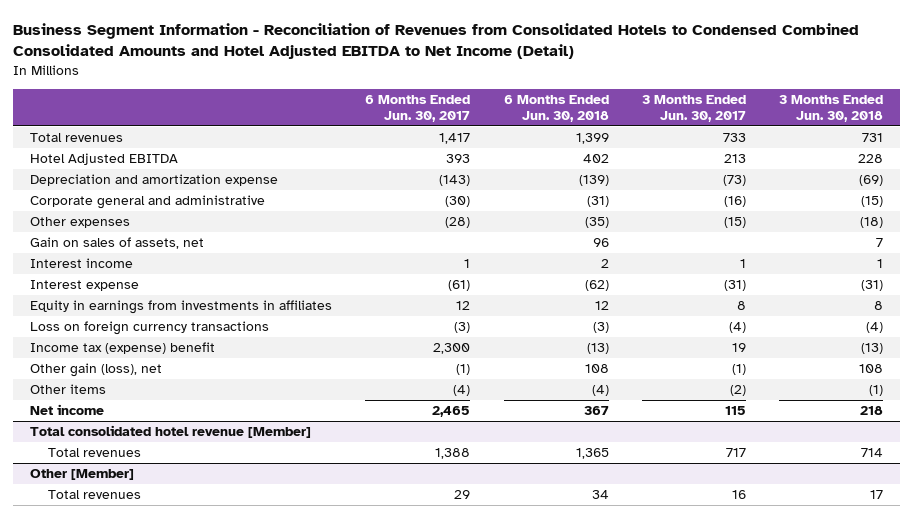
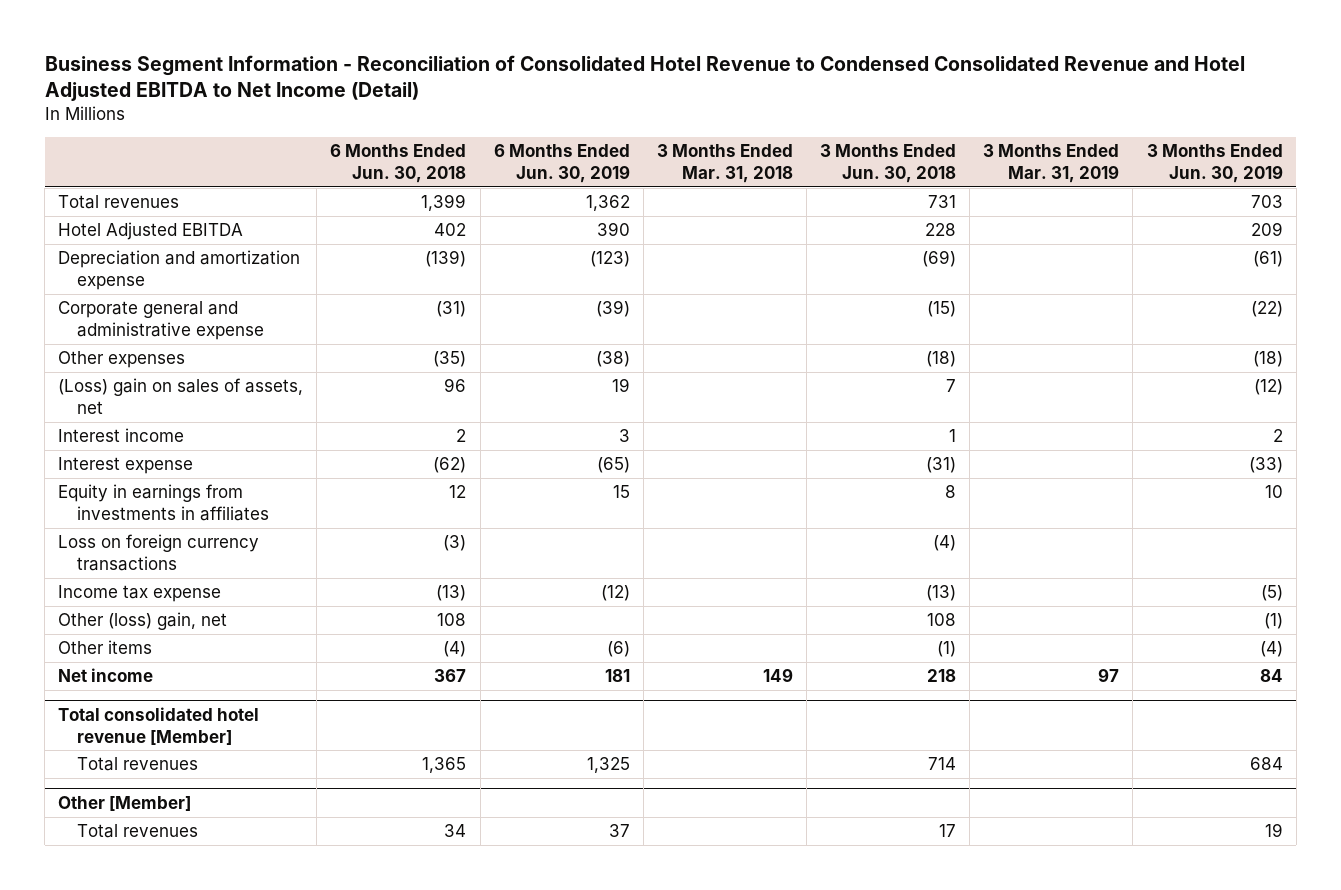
[13,22,860,60] Business Segment Information - Reconciliation of Revenues from Consolidated Hotels to Condensed Combined Consolidated Amounts and Hotel Adjusted EBITDA to Net Income (Detail) -> [44,54,1245,102] Business Segment Information - Reconciliation of Consolidated Hotel Revenue to Condensed Consolidated Revenue and Hotel Adjusted EBITDA to Net Income (Detail)
[365,95,471,123] 6 Months Ended Jun. 30, 2017 -> none
[642,95,747,123] 3 Months Ended Jun. 30, 2017 -> none
none -> [493,144,630,183] 6 Months Ended Jun. 30, 2019
none -> [656,144,793,183] 3 Months Ended Mar. 31, 2018
none -> [983,144,1120,183] 3 Months Ended Mar. 31, 2019
none -> [1146,144,1283,183] 3 Months Ended Jun. 30, 2019
[30,194,266,209] Corporate general and administrative -> [58,301,265,340] Corporate general and administrative expense
[30,236,205,249] Gain on sales of assets, net -> [58,378,304,414] (Loss) gain on sales of assets, net
[30,341,216,354] Income tax (expense) benefit -> [58,585,222,603] Income tax expense
[30,362,163,377] Other gain (loss), net -> [58,612,228,631] Other (loss) gain, net

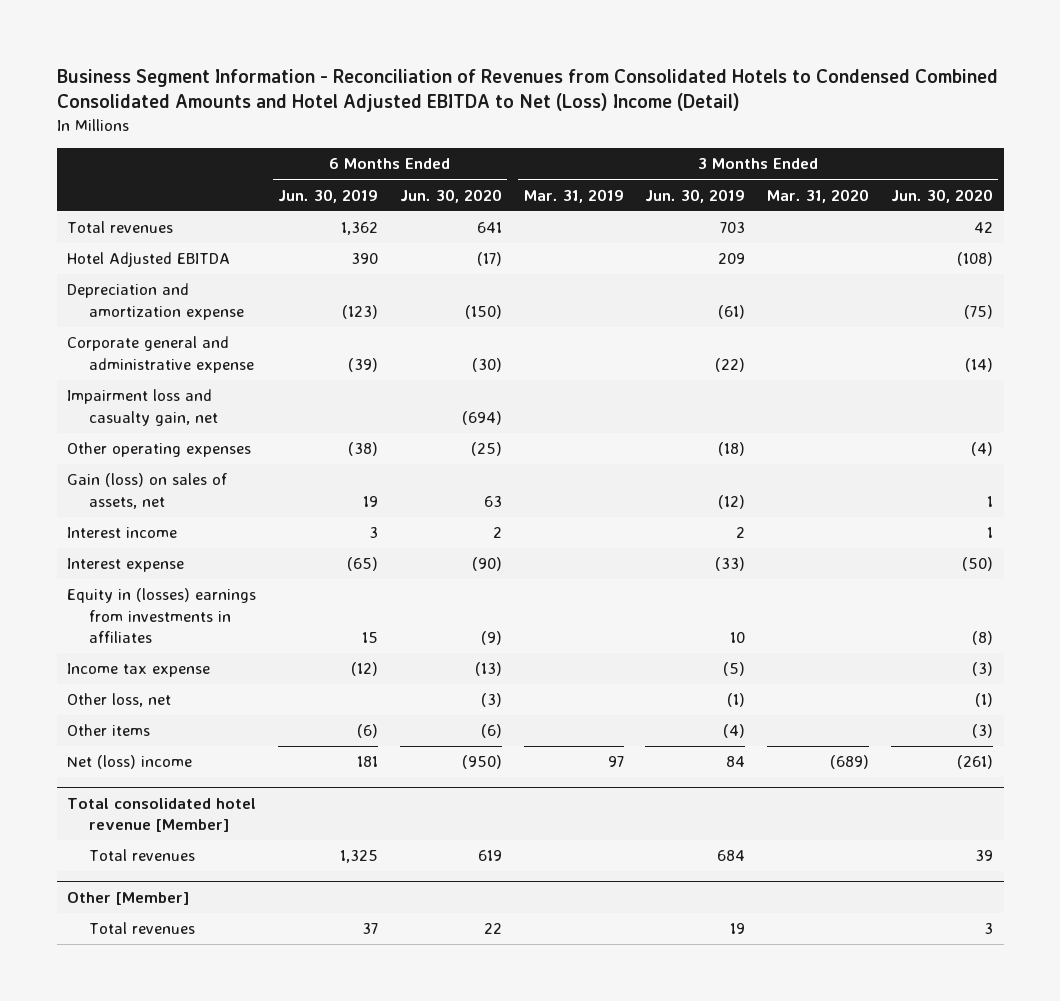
[44,54,1245,102] Business Segment Information - Reconciliation of Consolidated Hotel Revenue to Condensed Consolidated Revenue and Hotel Adjusted EBITDA to Net Income (Detail) -> [56,68,998,113] Business Segment Information - Reconciliation of Revenues from Consolidated Hotels to Condensed Combined Consolidated Amounts and Hotel Adjusted EBITDA to Net (Loss) Income (Detail)
[330,144,467,183] 6 Months Ended Jun. 30, 2018 -> none
[656,144,793,183] 3 Months Ended Mar. 31, 2018 -> none
[820,144,957,183] 3 Months Ended Jun. 30, 2018 -> none
none -> [399,188,502,203] Jun. 30, 2020
none -> [767,188,870,203] Mar. 31, 2020
none -> [890,188,993,203] Jun. 30, 2020
none -> [67,389,218,426] Impairment loss and casualty gain, net
[58,351,186,369] Other expenses -> [67,442,252,458] Other operating expenses
[58,378,304,414] (Loss) gain on sales of assets, net -> [67,473,228,509] Gain (loss) on sales of assets, net
[58,534,260,571] Loss on foreign currency transactions -> none
[58,484,270,521] Equity in earnings from investments in affiliates -> [67,588,257,643] Equity in (losses) earnings from investments in affiliates
[58,612,228,631] Other (loss) gain, net -> [67,693,172,708] Other loss, net
[58,668,154,683] Net income -> [67,755,193,770] Net (loss) income

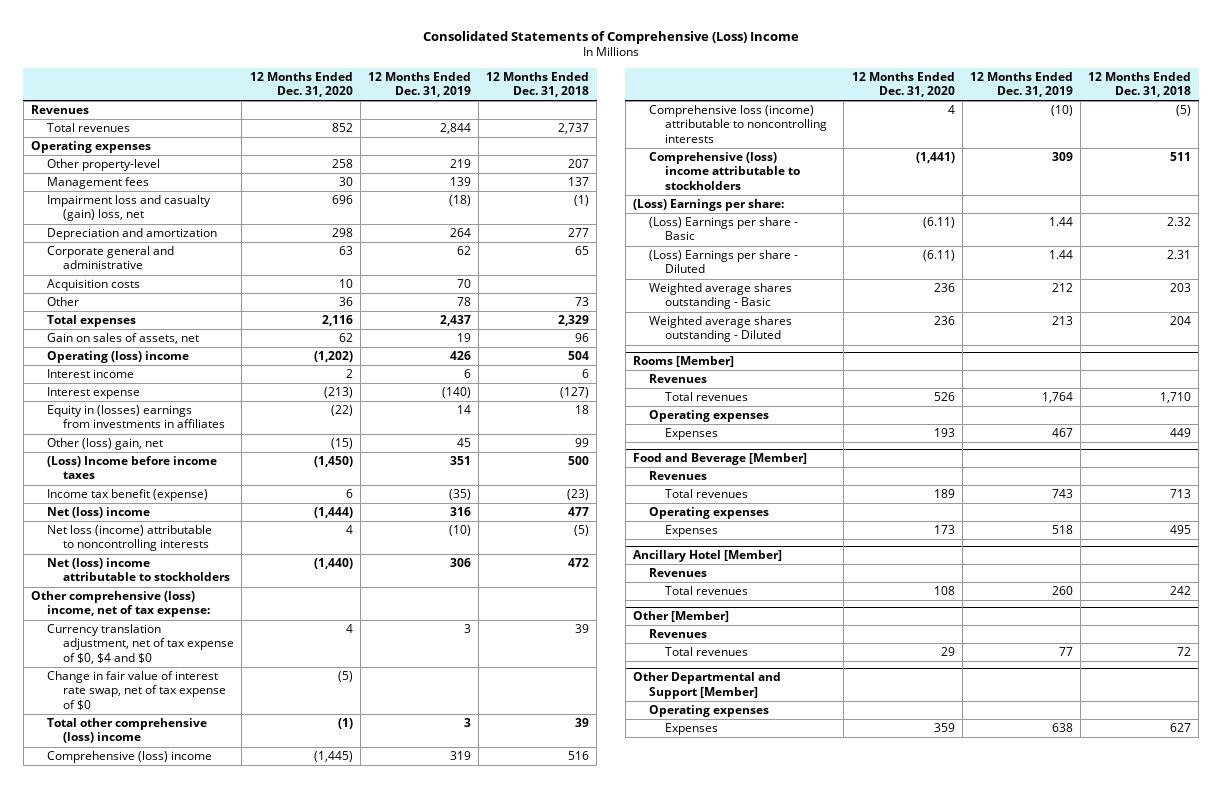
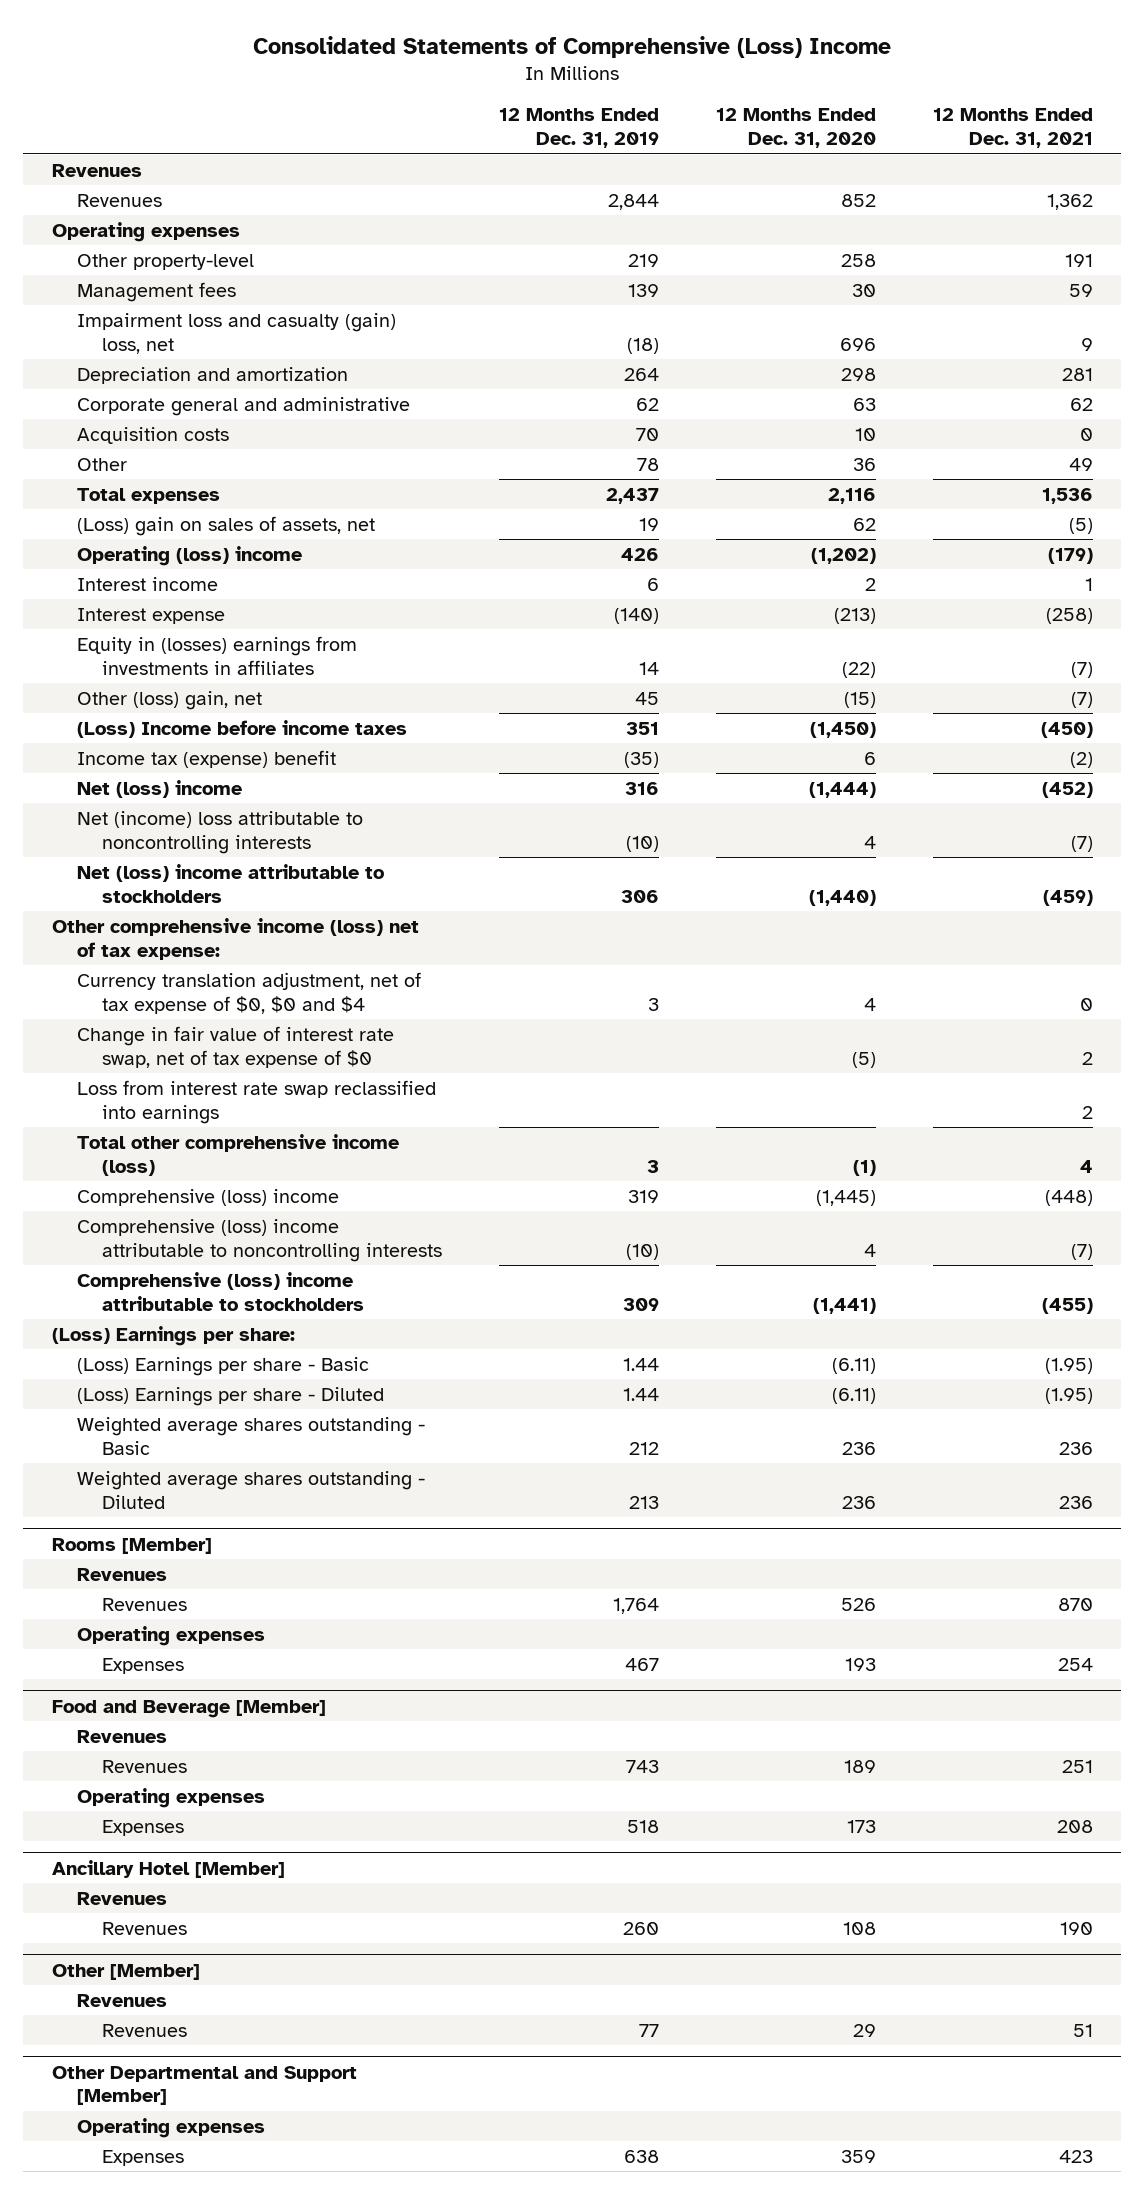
[486,72,590,98] 12 Months Ended Dec. 31, 2018 -> none
none -> [932,108,1093,149] 12 Months Ended Dec. 31, 2021
[47,123,131,133] Total revenues -> [76,193,162,207] Revenues
[47,333,200,345] Gain on sales of assets, net -> [76,515,375,536] (Loss) gain on sales of assets, net
[47,489,209,502] Income tax benefit (expense) -> [76,749,336,768] Income tax (expense) benefit
[47,525,213,552] Net loss (income) attributable to noncontrolling interests -> [76,810,363,854] Net (income) loss attributable to noncontrolling interests
[31,591,211,618] Other comprehensive (loss) income, net of tax expense: -> [51,917,419,960] Other comprehensive income (loss) net of tax expense:
[47,624,235,664] Currency translation adjustment, net of tax expense of $0, $4 and $0 -> [76,971,421,1014] Currency translation adjustment, net of tax expense of $0, $0 and $4
none -> [76,1079,436,1124] Loss from interest rate swap reclassified into earnings
[47,718,208,744] Total other comprehensive (loss) income -> [76,1133,399,1176] Total other comprehensive income (loss)
[649,105,828,143] Comprehensive loss (income) attributable to noncontrolling interests -> [76,1218,442,1262] Comprehensive (loss) income attributable to noncontrolling interests
[665,392,749,402] Total revenues -> [101,1597,187,1611] Revenues
[665,489,749,499] Total revenues -> [101,1759,187,1773] Revenues
[665,586,749,596] Total revenues -> [101,1921,187,1935] Revenues
[665,647,749,657] Total revenues -> [101,2023,187,2037] Revenues

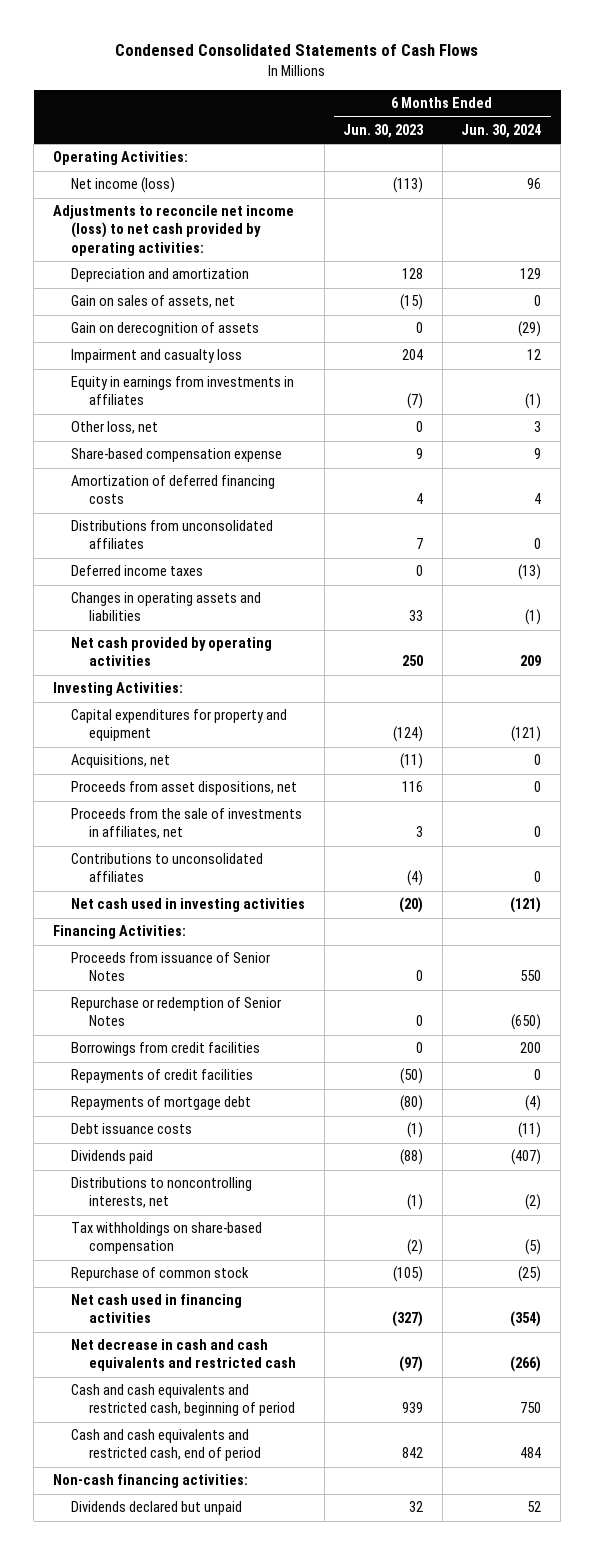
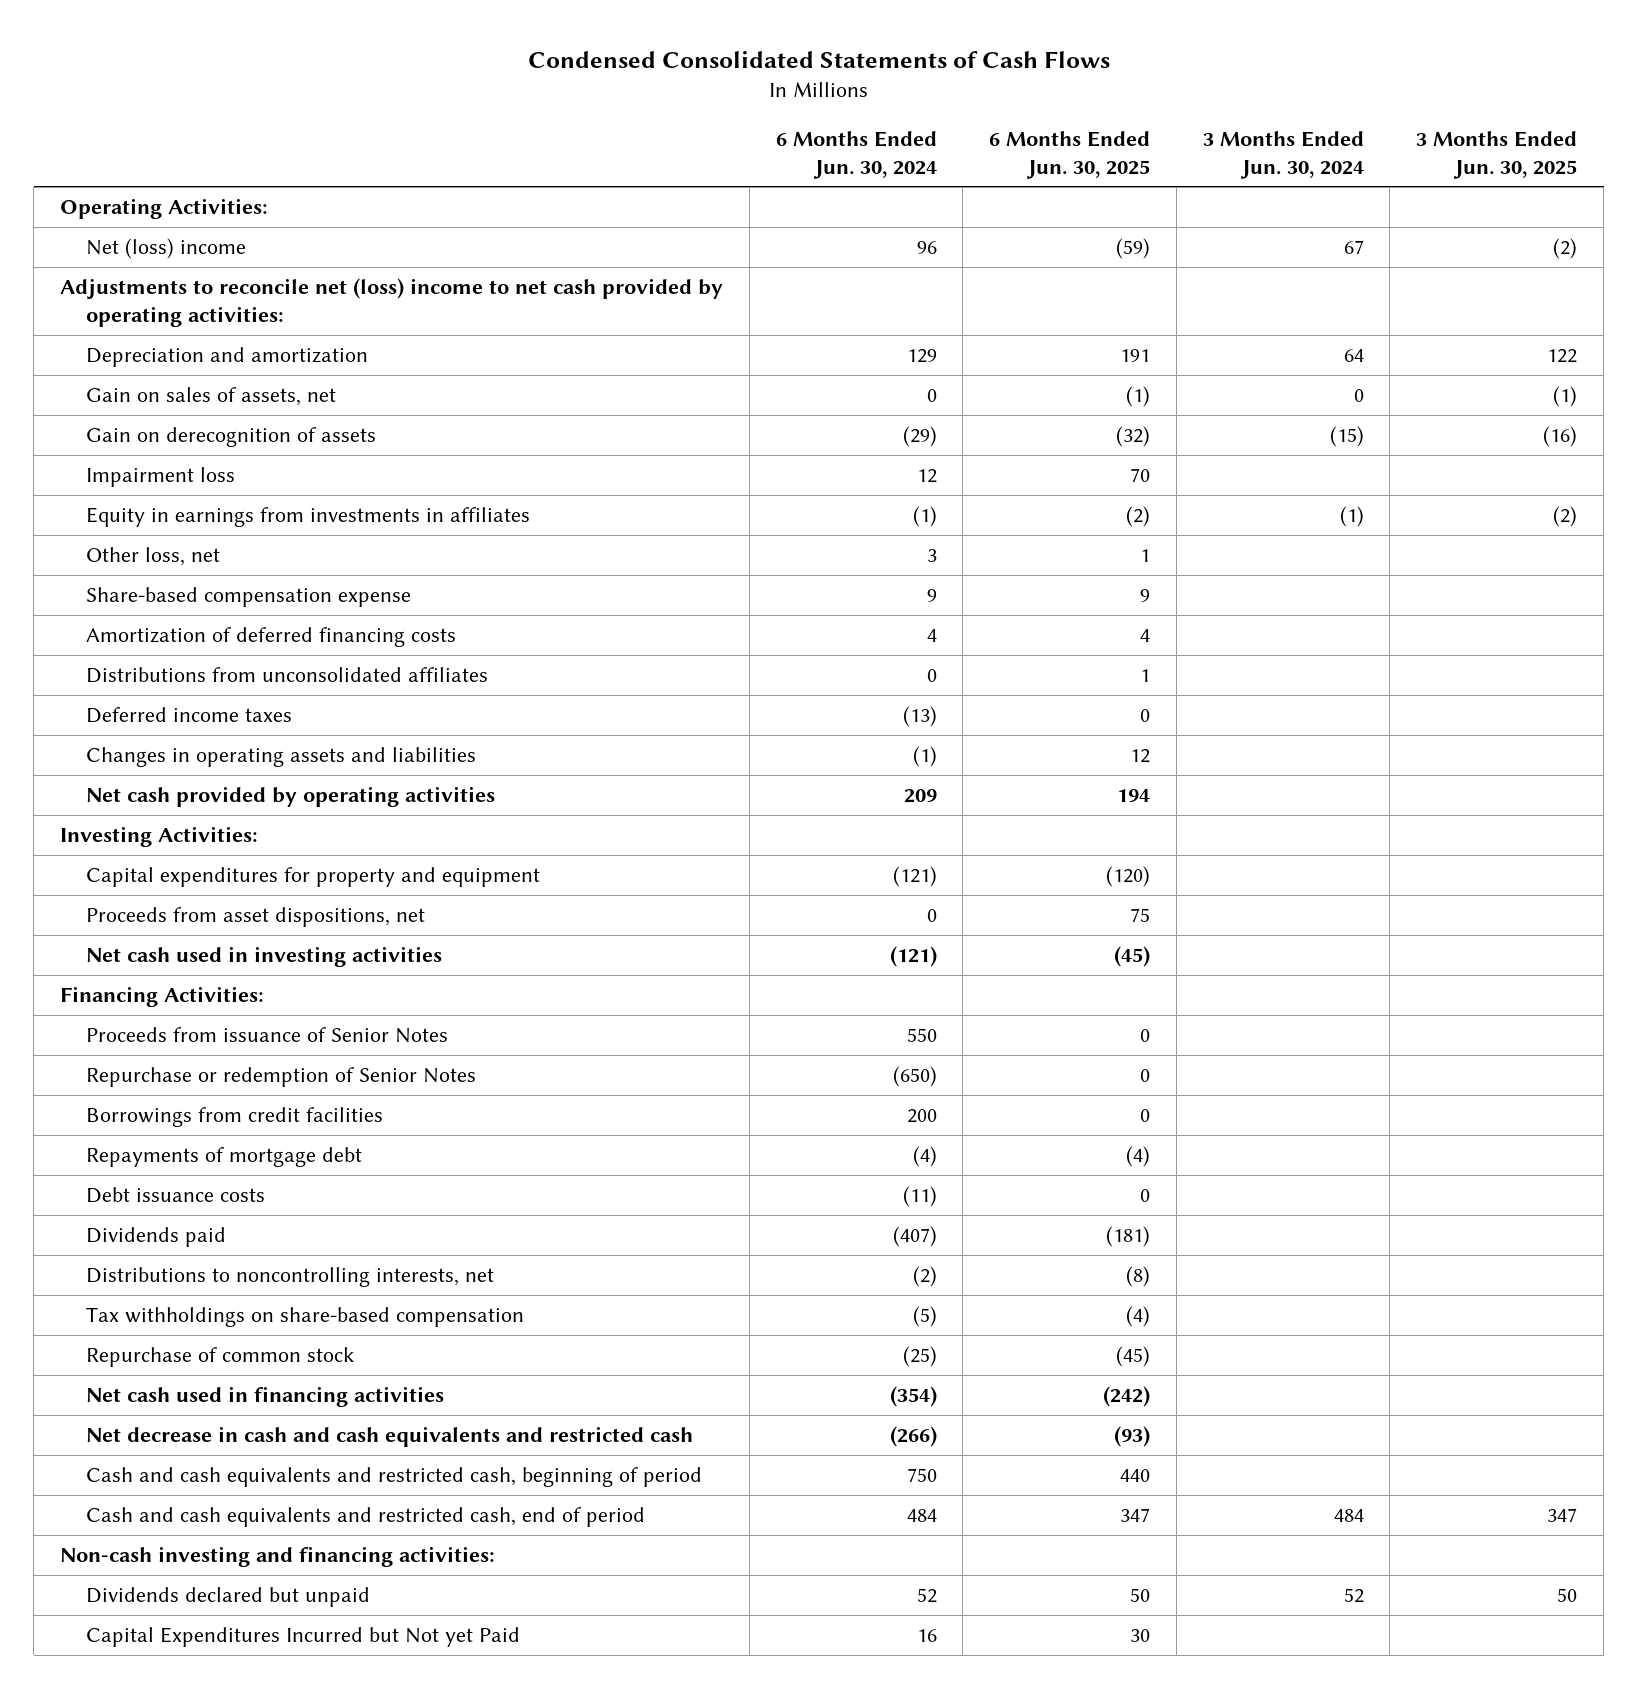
[343,124,425,139] Jun. 30, 2023 -> none
none -> [989,130,1151,179] 6 Months Ended Jun. 30, 2025
none -> [1202,130,1364,179] 3 Months Ended Jun. 30, 2024
none -> [1416,130,1578,179] 3 Months Ended Jun. 30, 2025
[71,177,176,194] Net income (loss) -> [85,237,246,259] Net (loss) income
[53,205,295,256] Adjustments to reconcile net income (loss) to net cash provided by operating activities: -> [60,277,724,327] Adjustments to reconcile net (loss) income to net cash provided by operating activities:
[71,349,243,364] Impairment and casualty loss -> [85,466,235,487] Impairment loss
[71,754,171,769] Acquisitions, net -> none
[71,808,303,840] Proceeds from the sale of investments in affiliates, net -> none
[71,853,264,883] Contributions to unconsolidated affiliates -> none
[71,1069,254,1084] Repayments of credit facilities -> none
[53,1474,249,1489] Non-cash financing activities: -> [60,1545,496,1567] Non-cash investing and financing activities:
none -> [85,1626,520,1647] Capital Expenditures Incurred but Not yet Paid

